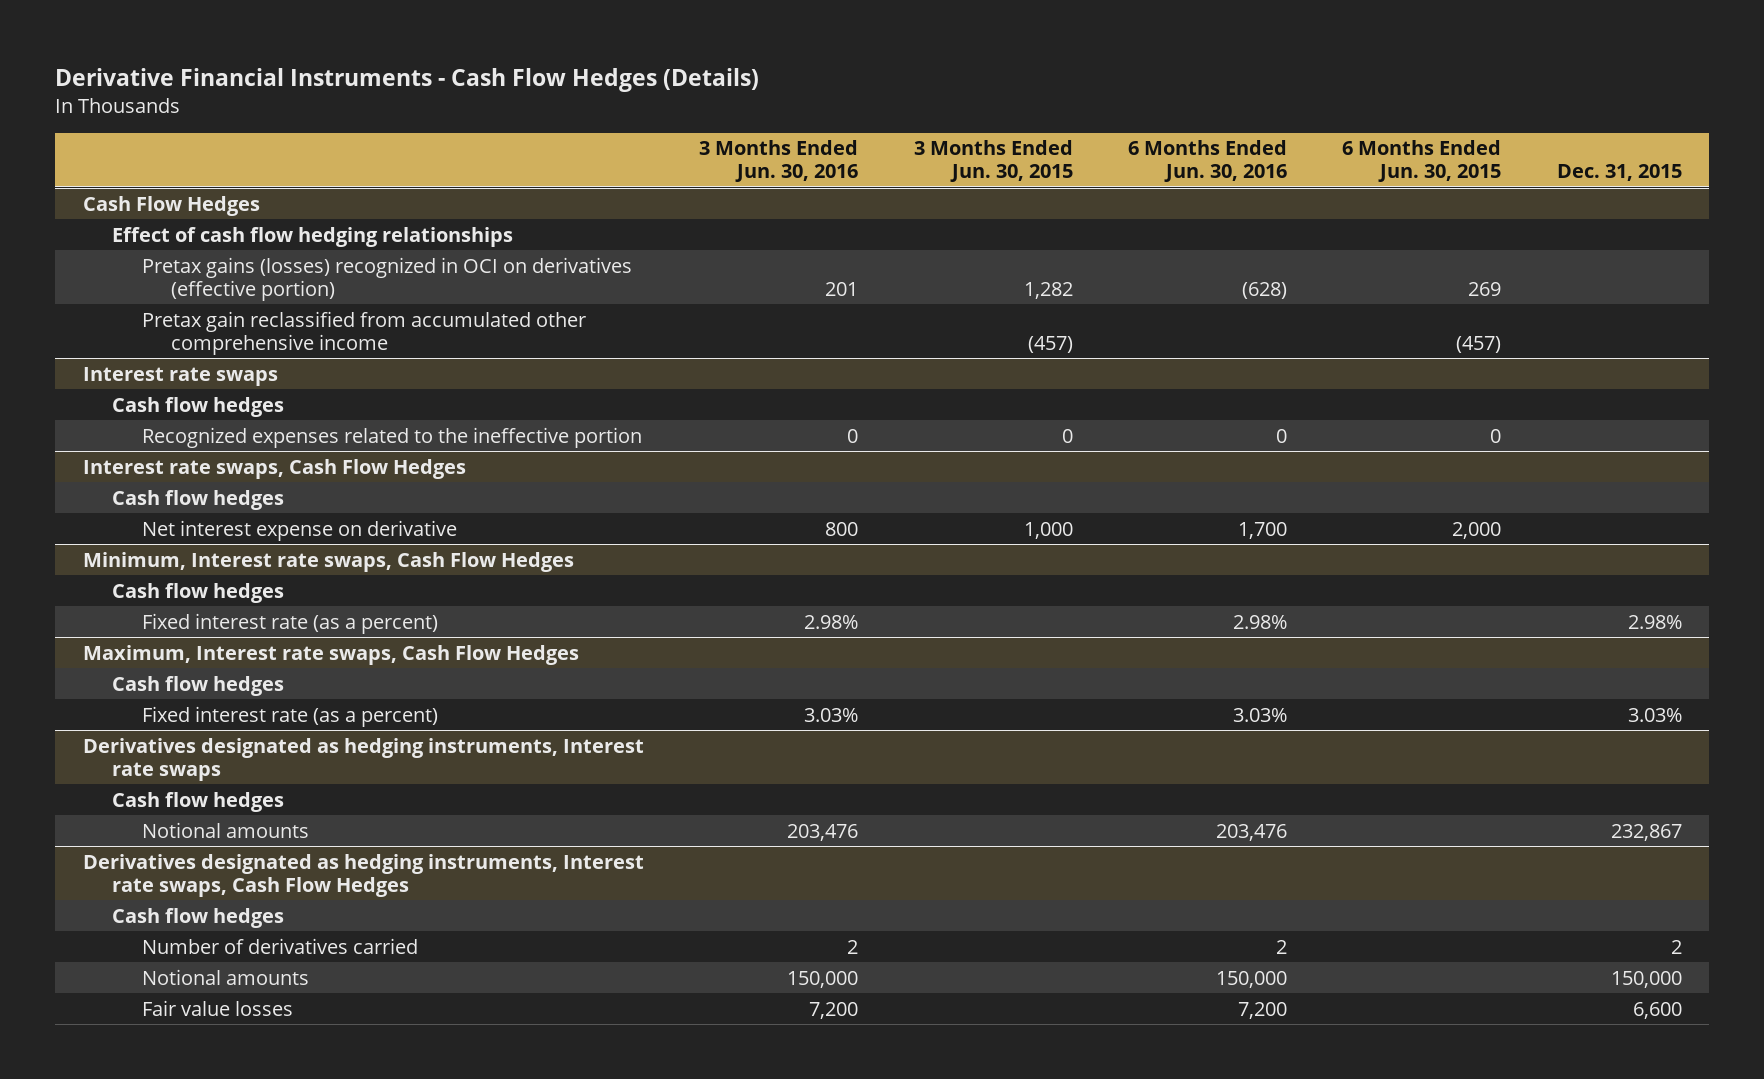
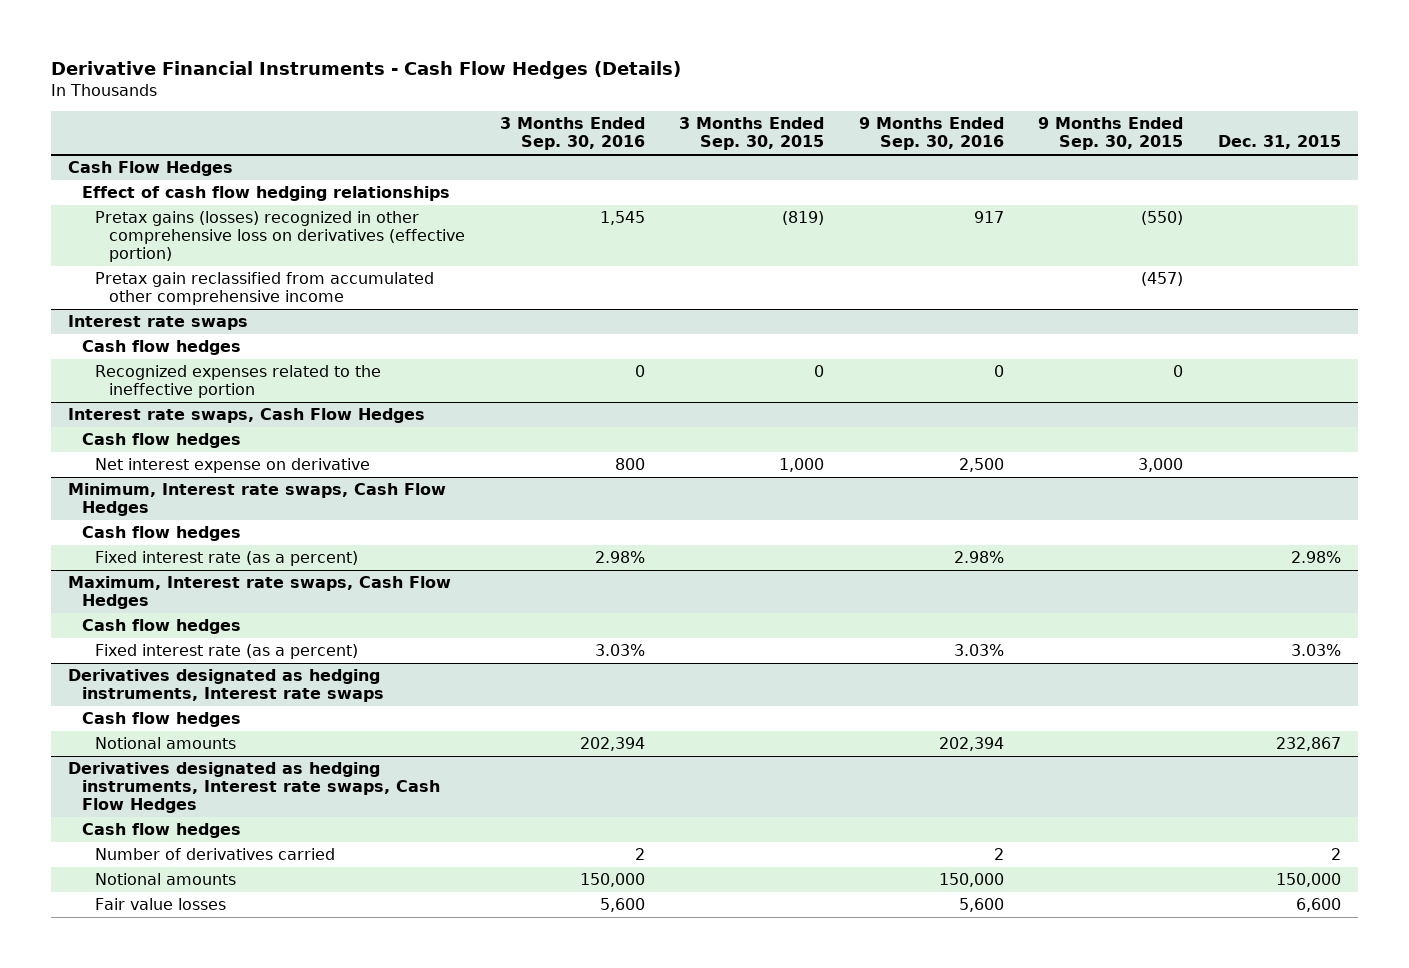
[699,140,859,183] 3 Months Ended Jun. 30, 2016 -> none
[913,140,1073,183] 3 Months Ended Jun. 30, 2015 -> none
[1127,140,1287,183] 6 Months Ended Jun. 30, 2016 -> none
[1342,140,1502,183] 6 Months Ended Jun. 30, 2015 -> none
none -> [499,117,645,151] 3 Months Ended Sep. 30, 2016
none -> [679,117,825,151] 3 Months Ended Sep. 30, 2015
none -> [858,117,1004,151] 9 Months Ended Sep. 30, 2016
none -> [1038,117,1184,151] 9 Months Ended Sep. 30, 2015
[141,256,632,301] Pretax gains (losses) recognized in OCI on derivatives (effective portion) -> [95,211,465,263] Pretax gains (losses) recognized in other comprehensive loss on derivatives (effective portion)

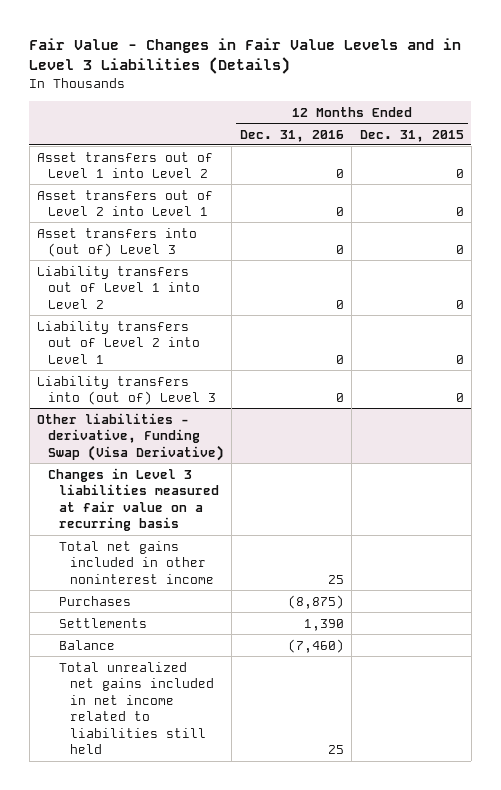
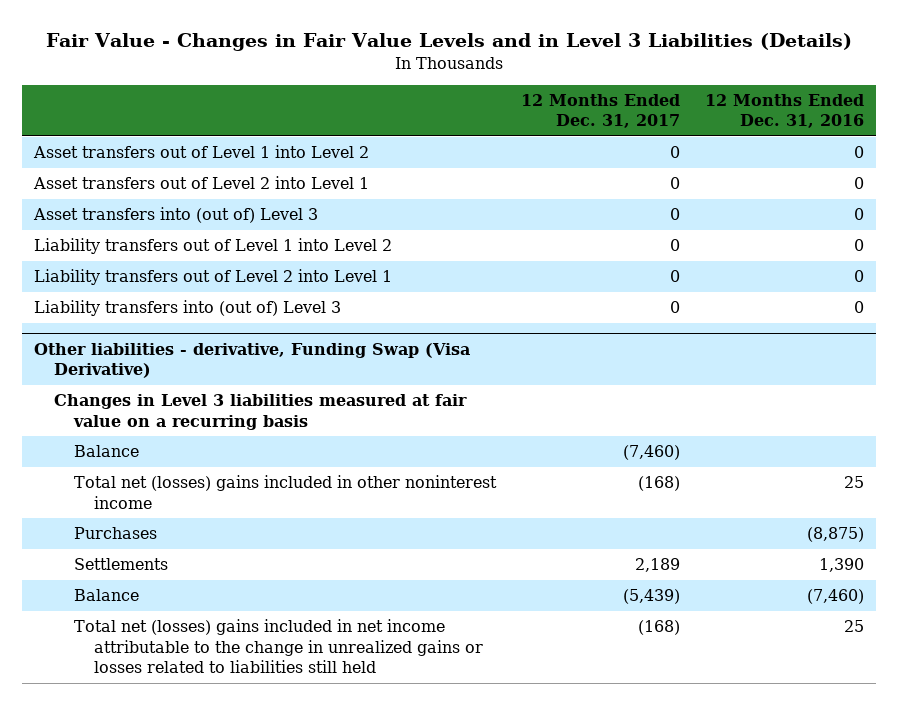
[359,129,464,142] Dec. 31, 2015 -> none
none -> [521,93,681,129] 12 Months Ended Dec. 31, 2017
none -> [74,445,140,458] Balance
[59,540,215,584] Total net gains included in other noninterest income -> [74,475,498,509] Total net (losses) gains included in other noninterest income
[59,661,215,755] Total unrealized net gains included in net income related to liabilities still held -> [74,619,484,674] Total net (losses) gains included in net income attributable to the change in unrealized gains or losses related to liabilities still held

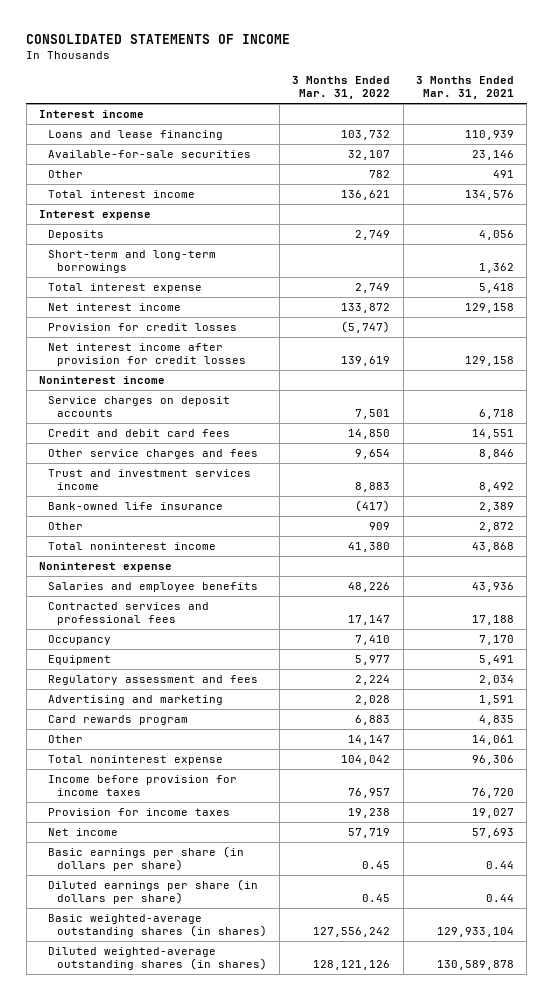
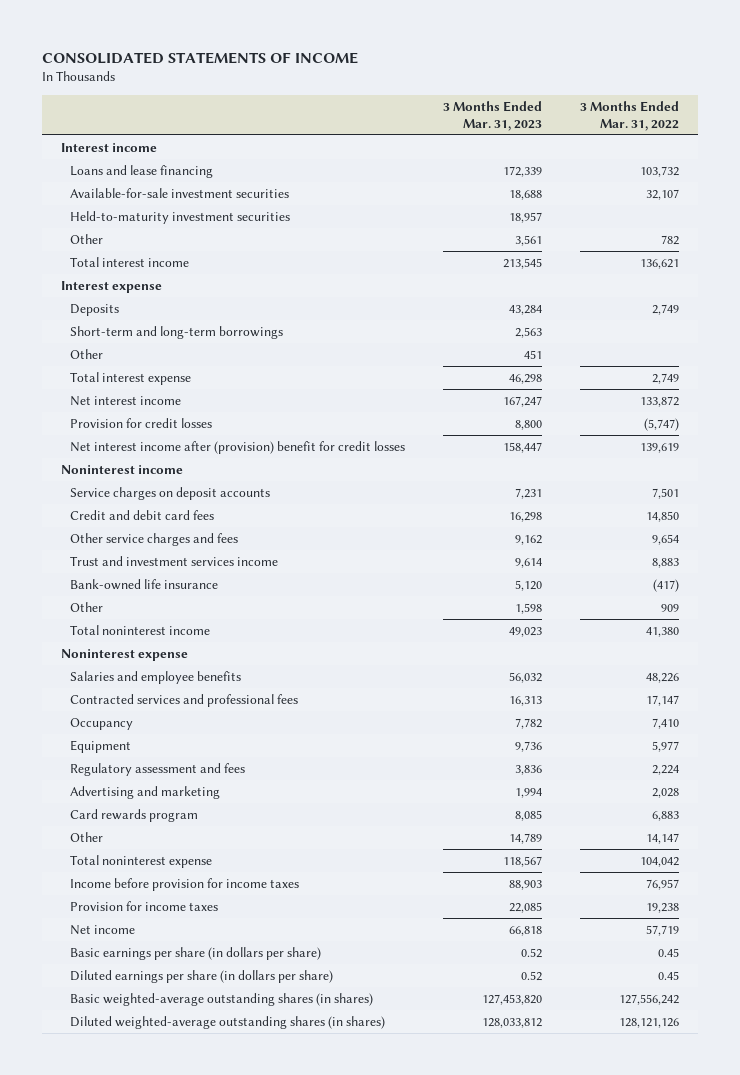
[415,75,514,100] 3 Months Ended Mar. 31, 2021 -> none
none -> [443,100,543,131] 3 Months Ended Mar. 31, 2023
[47,149,251,158] Available-for-sale securities -> [70,188,290,199] Available-for-sale investment securities
none -> [70,211,291,225] Held-to-maturity investment securities
none -> [70,349,104,360] Other
[47,342,246,367] Net interest income after provision for credit losses -> [70,441,406,455] Net interest income after (provision) benefit for credit losses

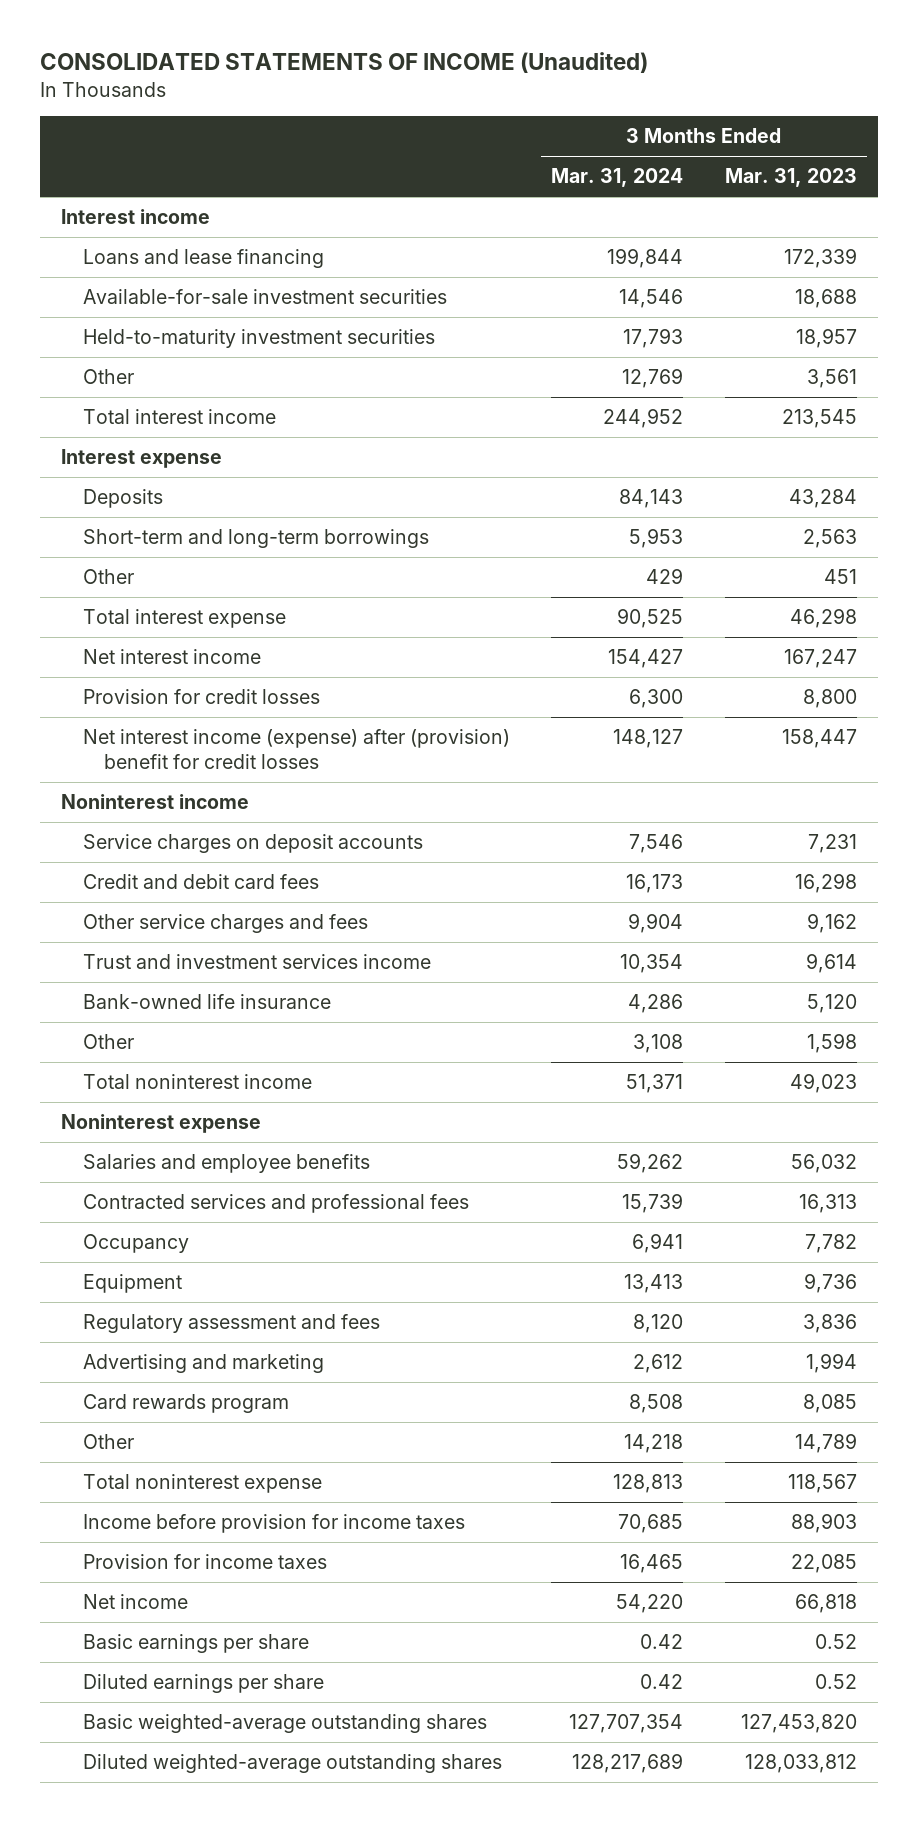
[41,51,358,64] CONSOLIDATED STATEMENTS OF INCOME -> [40,52,649,74] CONSOLIDATED STATEMENTS OF INCOME (Unaudited)
[580,100,680,131] 3 Months Ended Mar. 31, 2022 -> none
none -> [551,168,684,188] Mar. 31, 2024
[70,441,406,455] Net interest income after (provision) benefit for credit losses -> [82,729,510,769] Net interest income (expense) after (provision) benefit for credit losses
[70,947,322,961] Basic earnings per share (in dollars per share) -> [82,1634,309,1654] Basic earnings per share
[70,970,334,984] Diluted earnings per share (in dollars per share) -> [82,1674,324,1694] Diluted earnings per share
[70,993,374,1007] Basic weighted-average outstanding shares (in shares) -> [82,1714,487,1734] Basic weighted-average outstanding shares
[70,1016,386,1030] Diluted weighted-average outstanding shares (in shares) -> [82,1754,502,1774] Diluted weighted-average outstanding shares

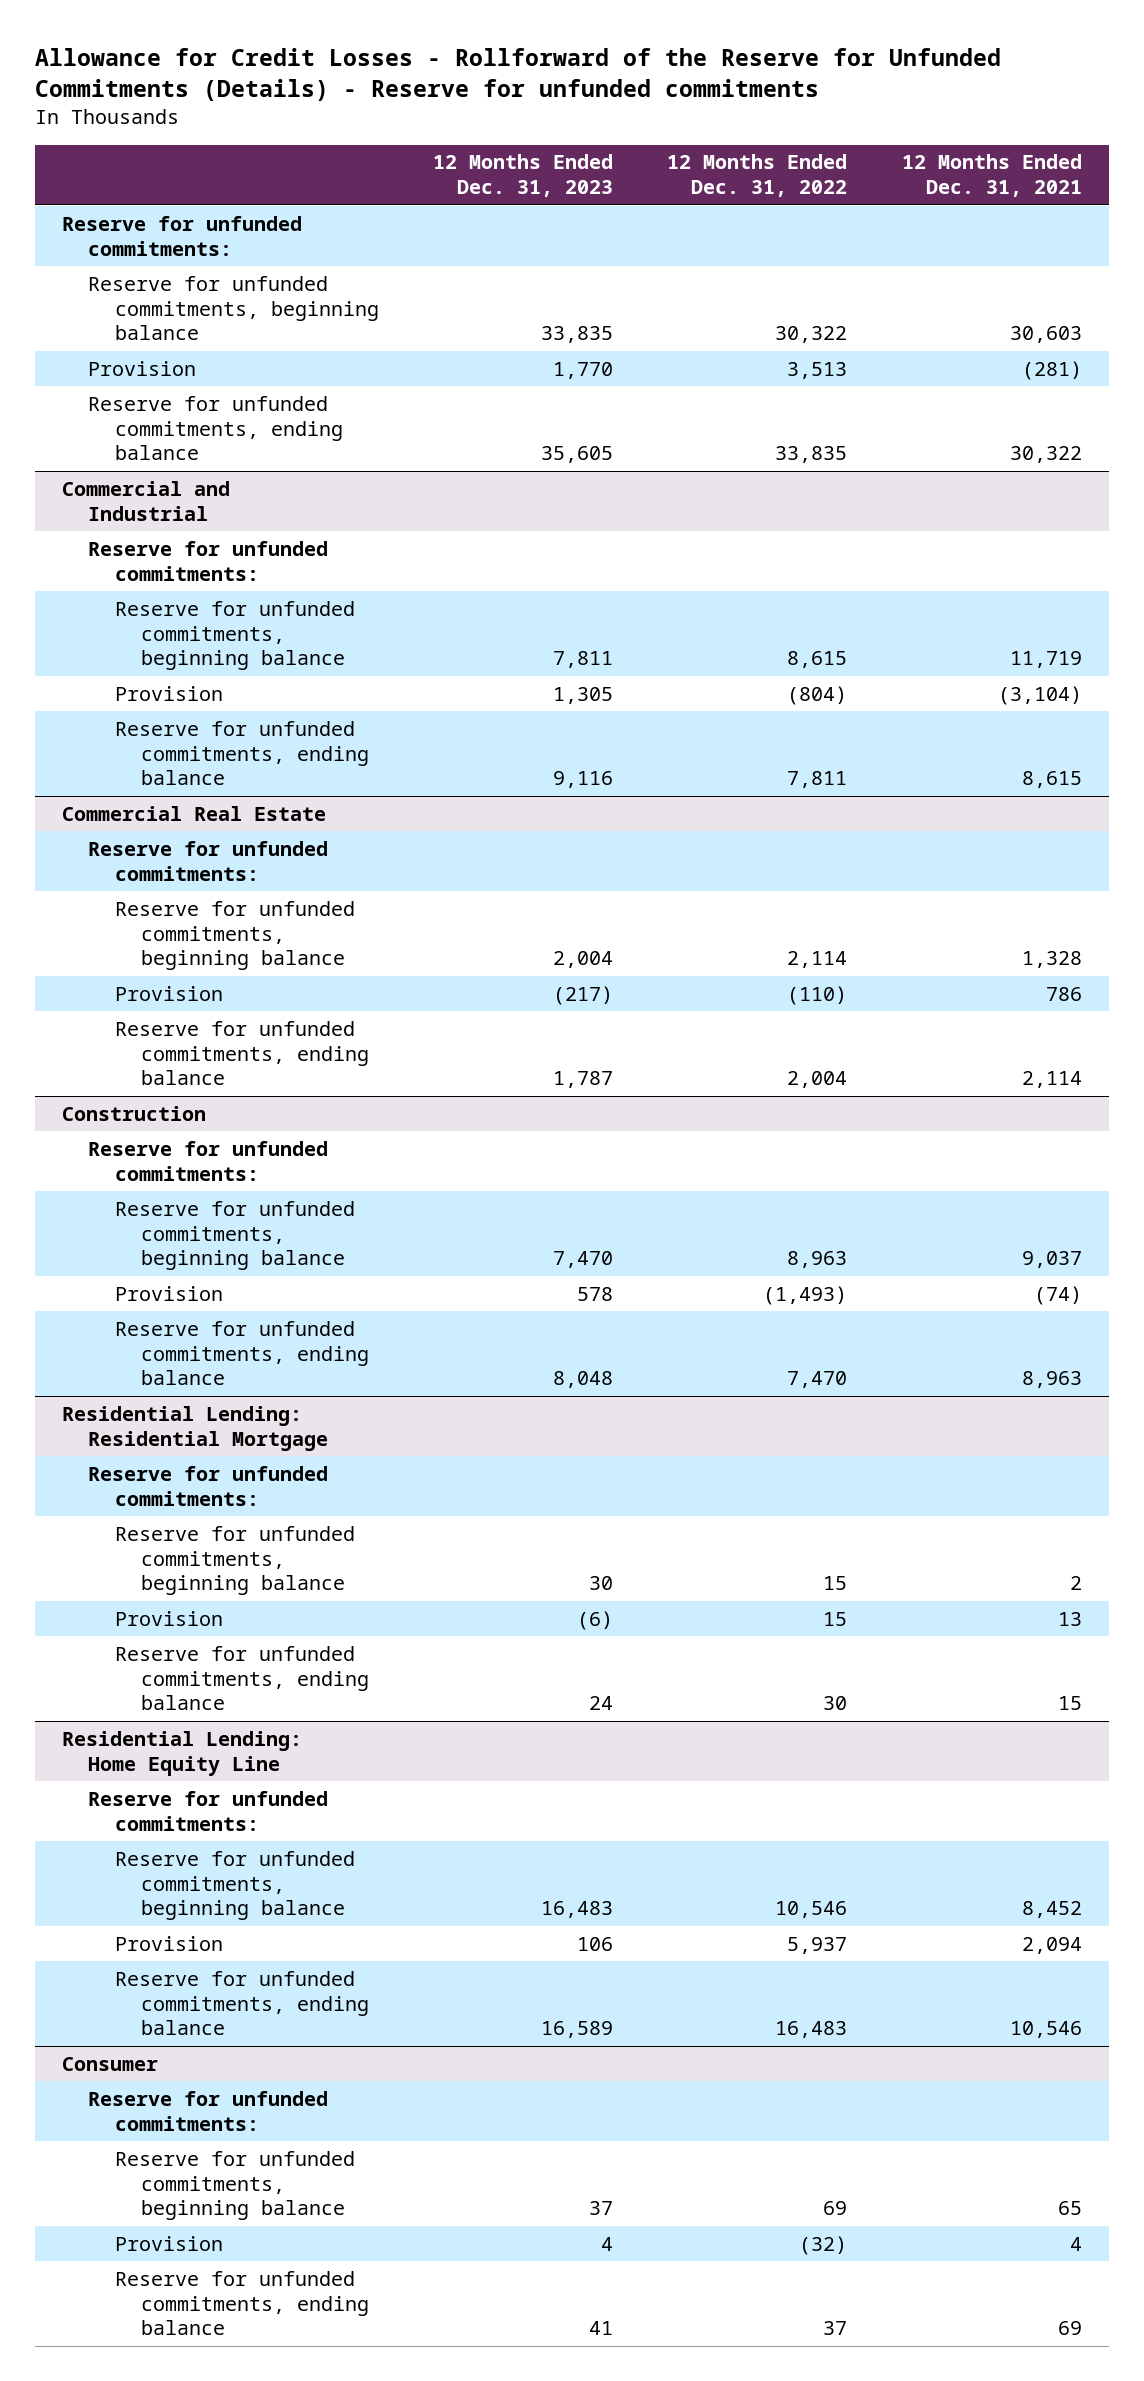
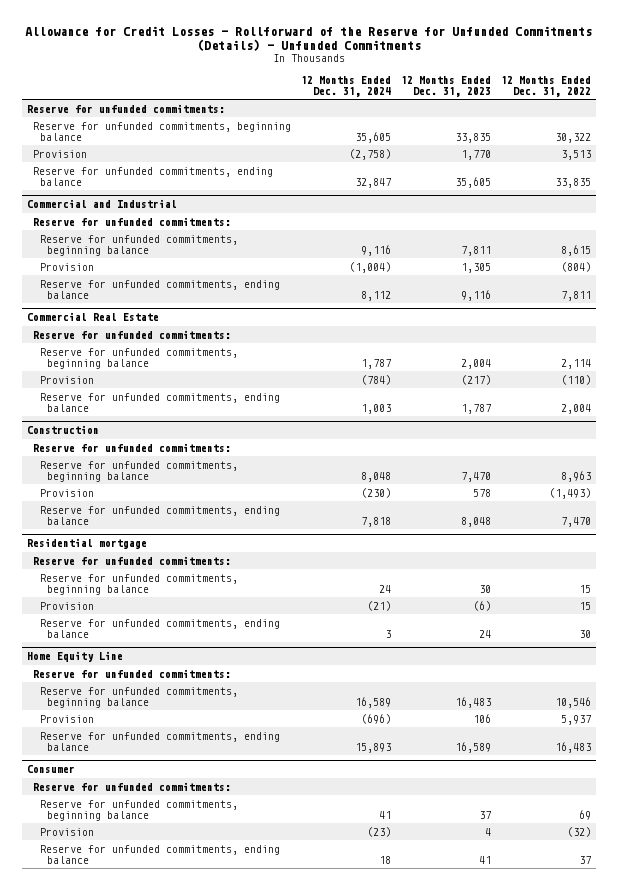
[35,48,1002,102] Allowance for Credit Losses - Rollforward of the Reserve for Unfunded Commitments (Details) - Reserve for unfunded commitments -> [24,25,592,51] Allowance for Credit Losses - Rollforward of the Reserve for Unfunded Commitments (Details) - Unfunded Commitments
[901,154,1082,198] 12 Months Ended Dec. 31, 2021 -> none
none -> [301,75,392,97] 12 Months Ended Dec. 31, 2024
[62,1405,329,1451] Residential Lending: Residential Mortgage -> [26,538,147,550] Residential mortgage
[62,1730,303,1776] Residential Lending: Home Equity Line -> [26,651,123,663] Home Equity Line

